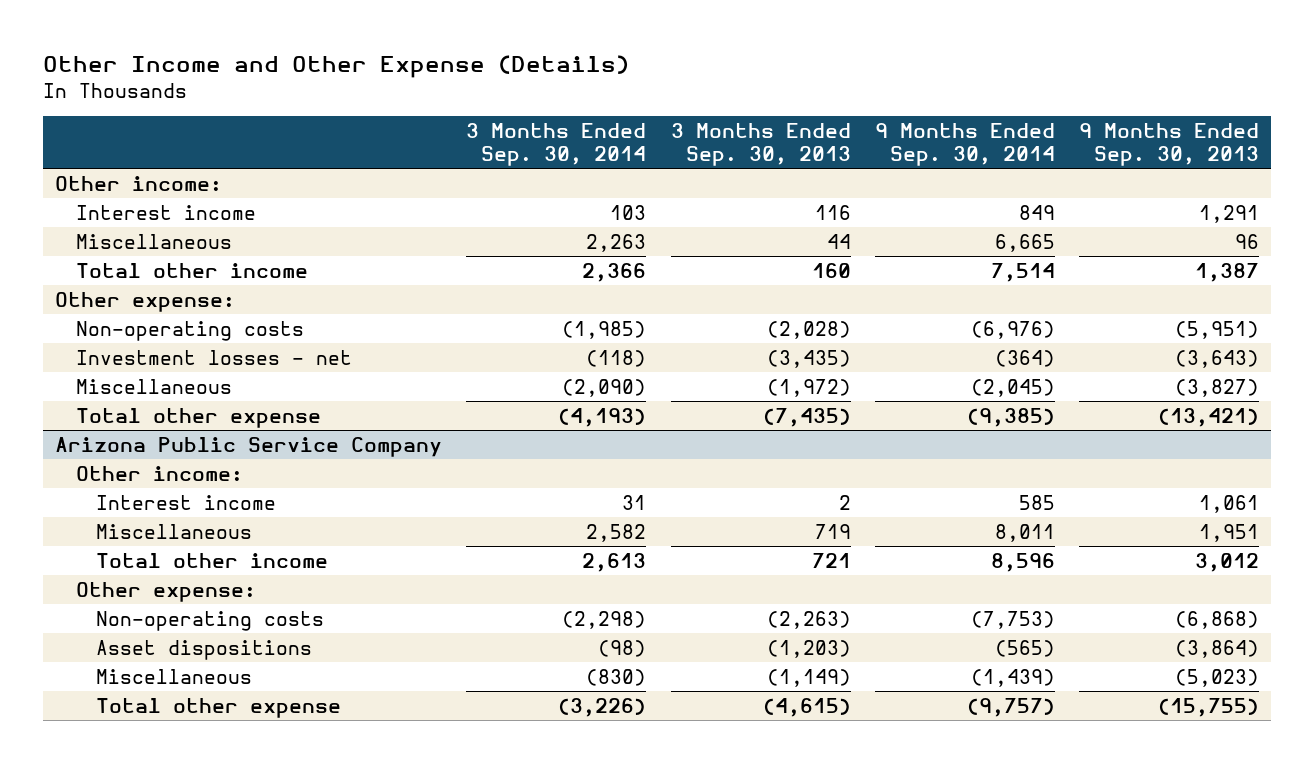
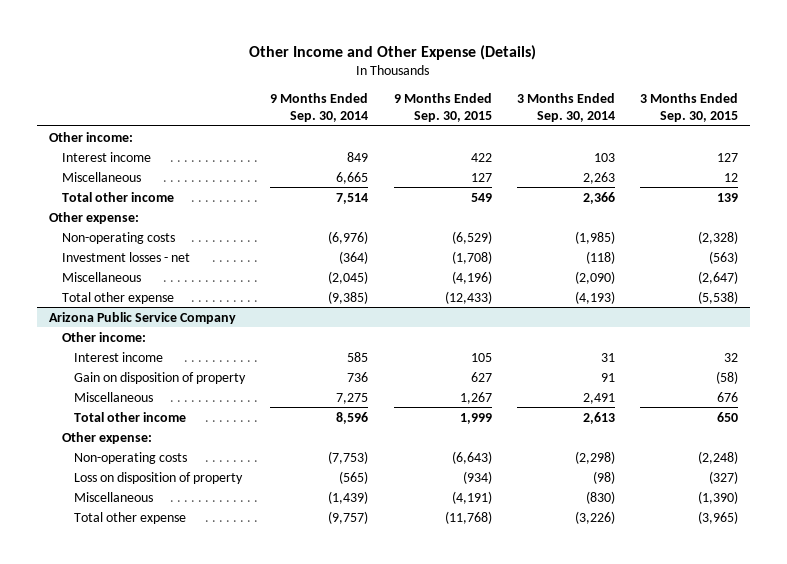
[670,122,851,167] 3 Months Ended Sep. 30, 2013 -> none
[1079,122,1260,167] 9 Months Ended Sep. 30, 2013 -> none
none -> [393,93,492,122] 9 Months Ended Sep. 30, 2015
none -> [639,93,738,122] 3 Months Ended Sep. 30, 2015
none -> [74,371,247,384] Gain on disposition of property
[586,523,647,542] 2,582 -> [582,392,615,404] 2,491
[994,523,1055,542] 8,011 -> [336,392,369,404] 7,275
[96,639,313,660] Asset dispositions -> [74,471,244,484] Loss on disposition of property

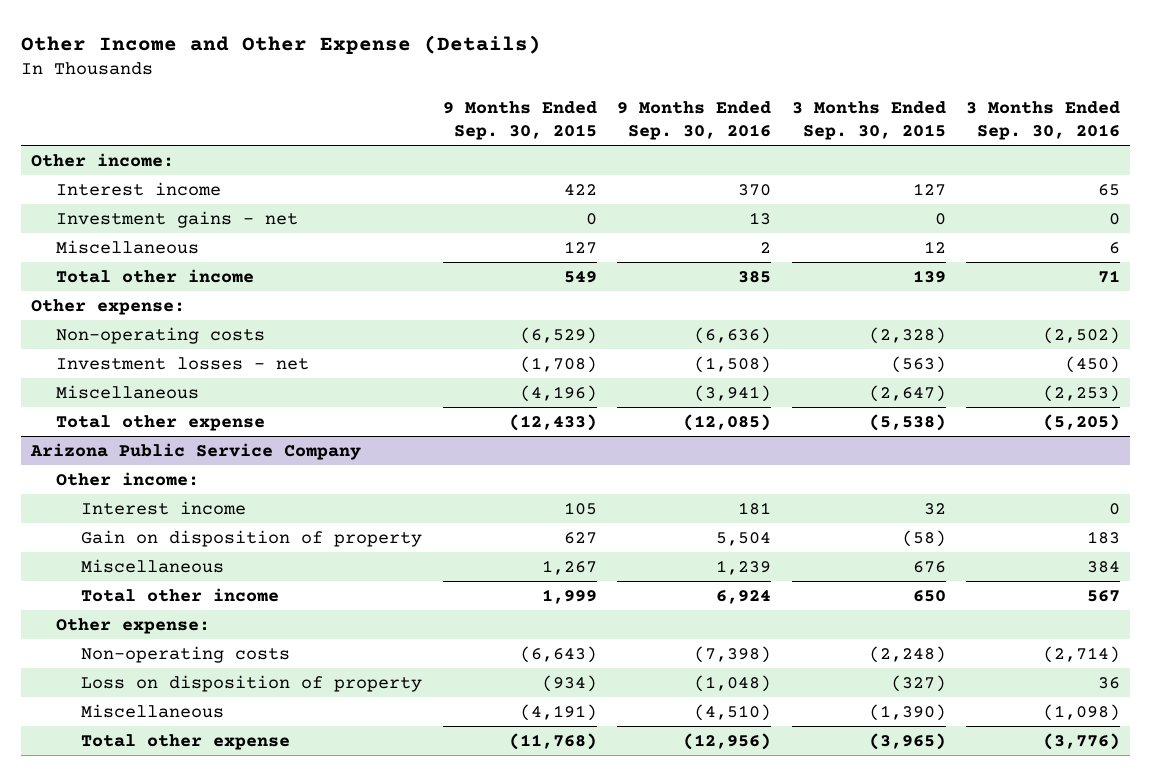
[270,93,369,122] 9 Months Ended Sep. 30, 2014 -> none
[516,93,615,122] 3 Months Ended Sep. 30, 2014 -> none
none -> [617,100,772,140] 9 Months Ended Sep. 30, 2016
none -> [966,100,1121,140] 3 Months Ended Sep. 30, 2016
none -> [56,210,299,228] Investment gains - net

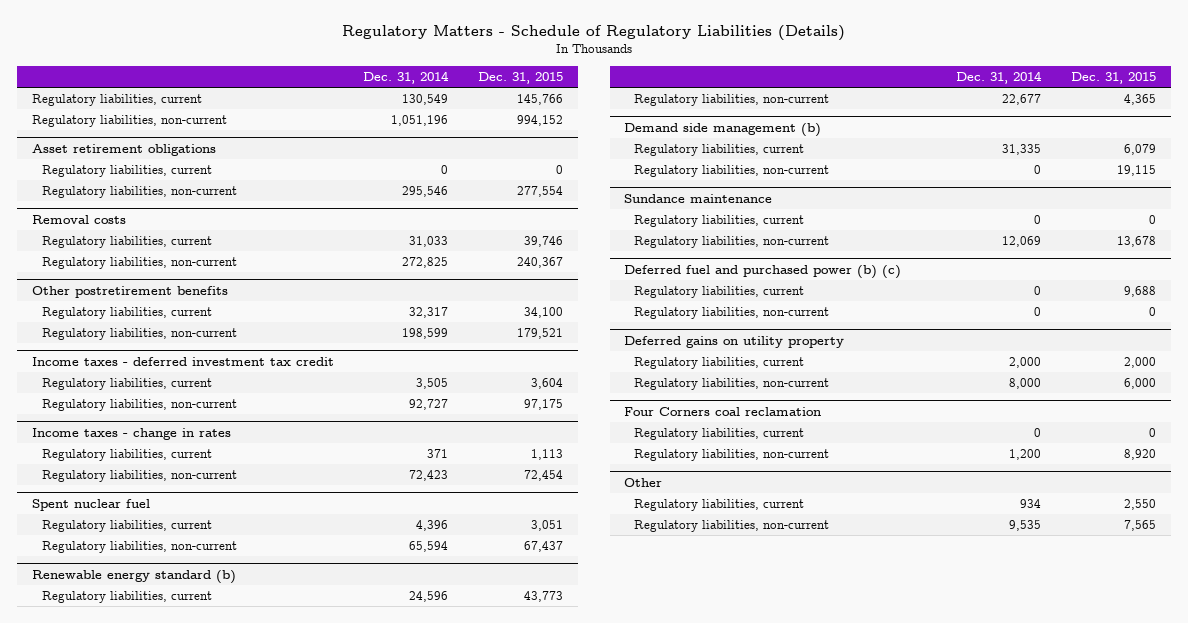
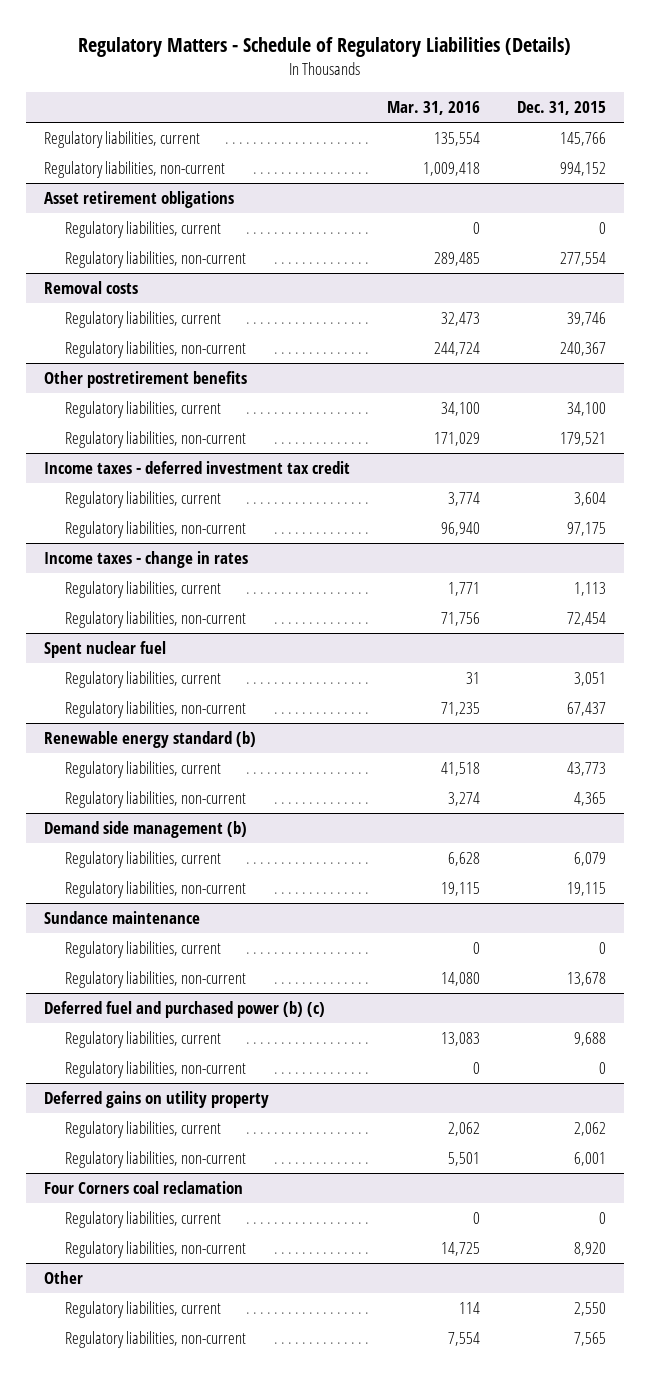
[363,70,450,84] Dec. 31, 2014 -> none
none -> [386,101,480,116] Mar. 31, 2016
[1123,356,1156,368] 2,000 -> [573,1122,606,1137] 2,062
[1123,377,1156,389] 6,000 -> [573,1152,606,1167] 6,001

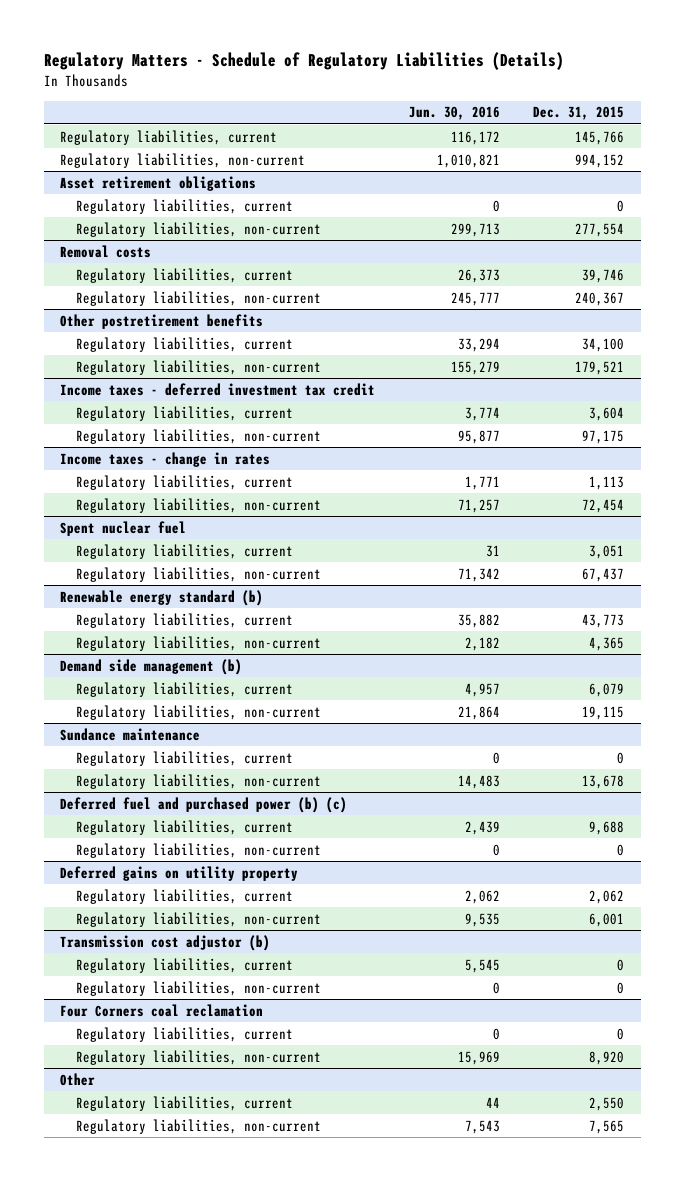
[386,101,480,116] Mar. 31, 2016 -> none
none -> [408,106,500,121] Jun. 30, 2016
none -> [60,934,271,951] Transmission cost adjustor (b)
none -> [75,957,293,973] Regulatory liabilities, current
none -> [75,980,321,996] Regulatory liabilities, non-current

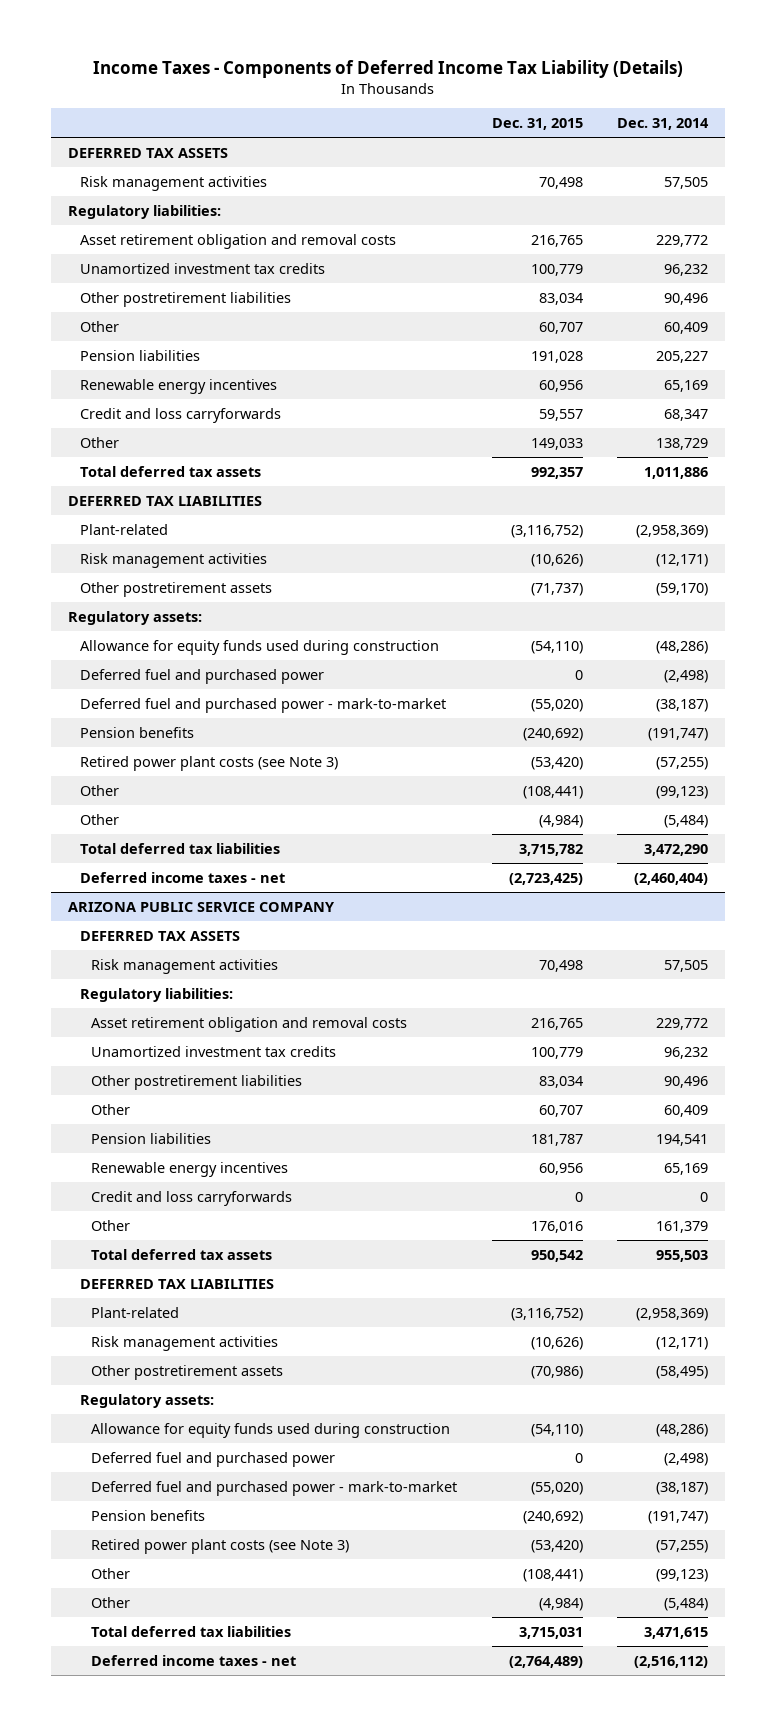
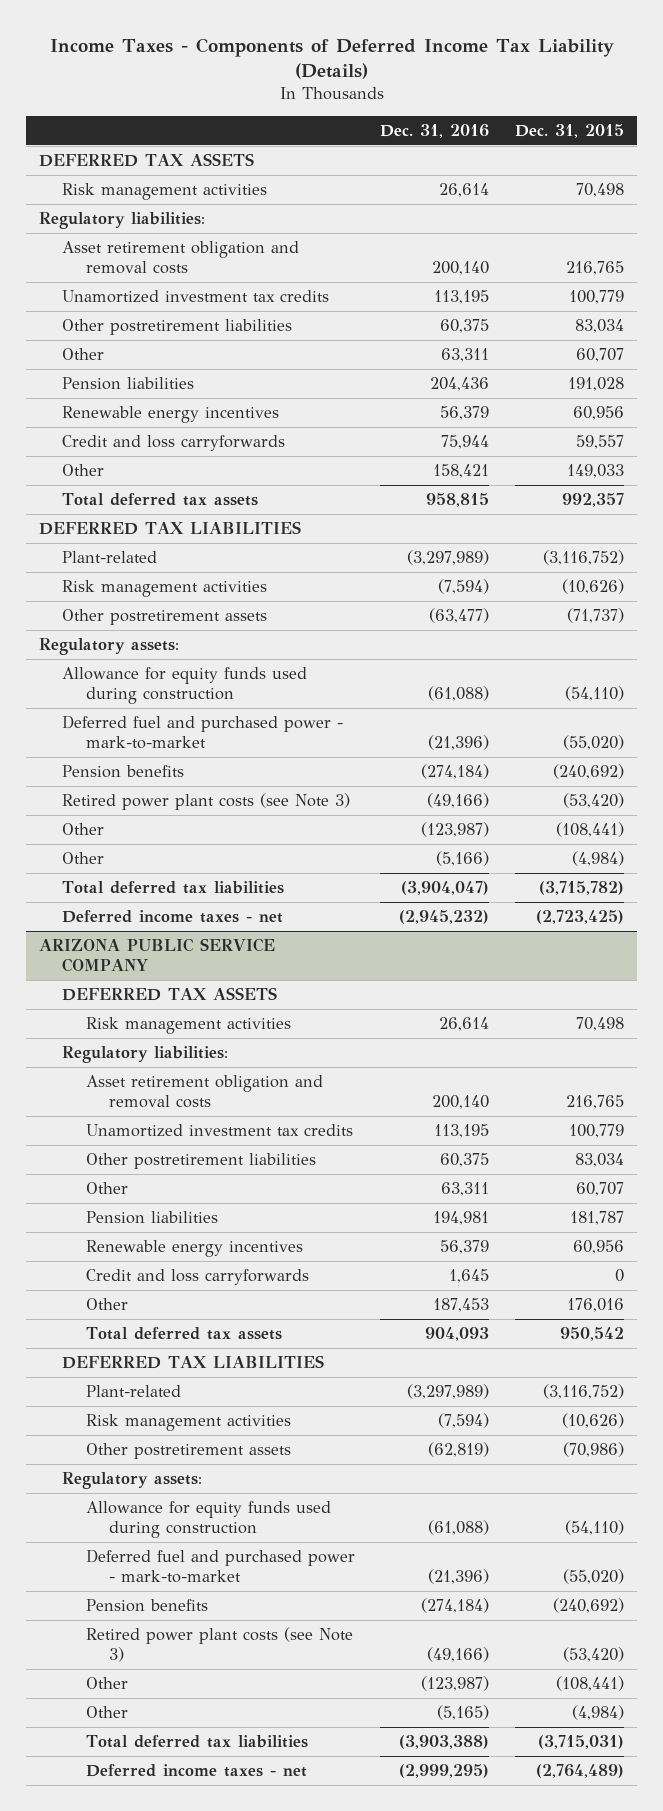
[617,118,710,131] Dec. 31, 2014 -> none
none -> [380,123,490,138] Dec. 31, 2016
[79,668,324,684] Deferred fuel and purchased power -> none
[518,843,583,856] 3,715,782 -> [539,881,625,896] (3,715,782)
[91,1451,336,1467] Deferred fuel and purchased power -> none
[518,1626,583,1639] 3,715,031 -> [538,1735,625,1750] (3,715,031)

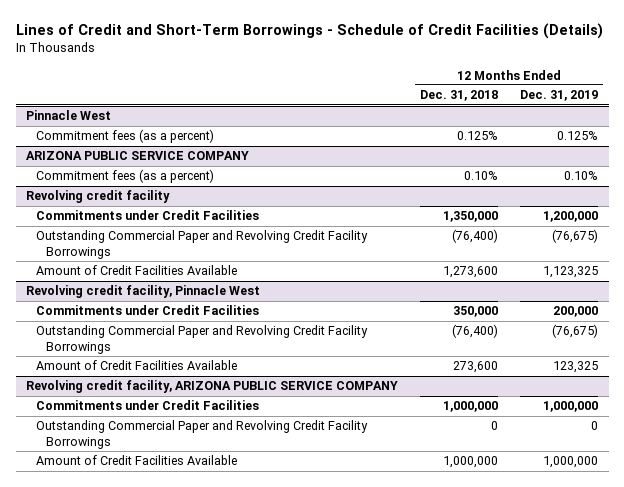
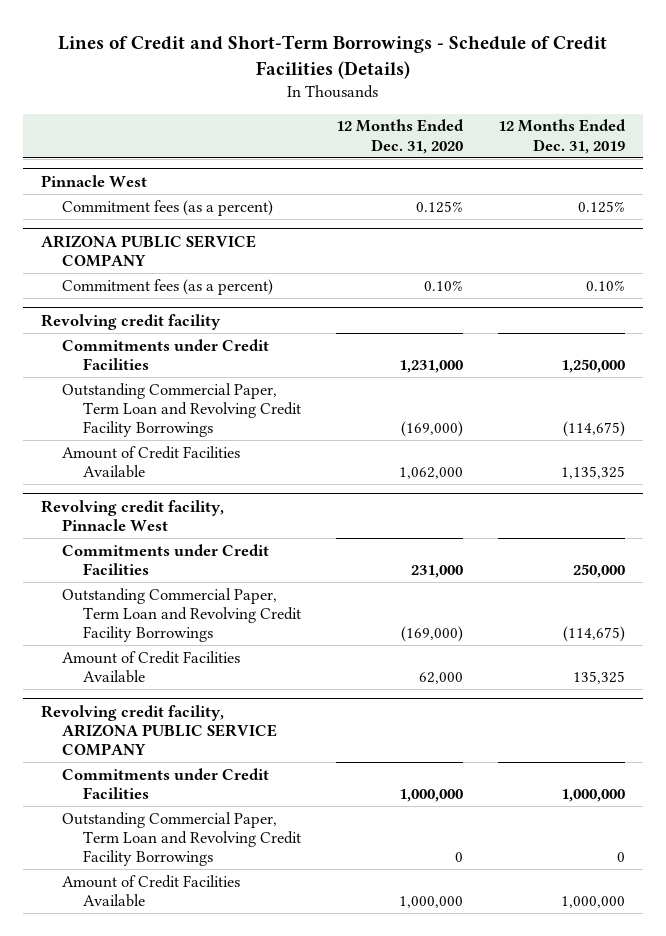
[420,90,499,102] Dec. 31, 2018 -> none
none -> [336,119,465,154] 12 Months Ended Dec. 31, 2020
[543,211,599,223] 1,200,000 -> [561,359,626,374] 1,250,000
[36,230,369,259] Outstanding Commercial Paper and Revolving Credit Facility Borrowings -> [61,382,302,438] Outstanding Commercial Paper, Term Loan and Revolving Credit Facility Borrowings
[552,229,599,244] (76,675) -> [563,421,626,438] (114,675)
[543,266,599,279] 1,123,325 -> [561,466,626,480] 1,135,325
[553,306,599,318] 200,000 -> [573,564,626,579] 250,000
[36,325,369,354] Outstanding Commercial Paper and Revolving Credit Facility Borrowings -> [61,587,302,643] Outstanding Commercial Paper, Term Loan and Revolving Credit Facility Borrowings
[552,324,599,339] (76,675) -> [563,626,626,643] (114,675)
[553,361,599,374] 123,325 -> [573,671,626,685] 135,325
[36,420,369,449] Outstanding Commercial Paper and Revolving Credit Facility Borrowings -> [61,811,302,867] Outstanding Commercial Paper, Term Loan and Revolving Credit Facility Borrowings

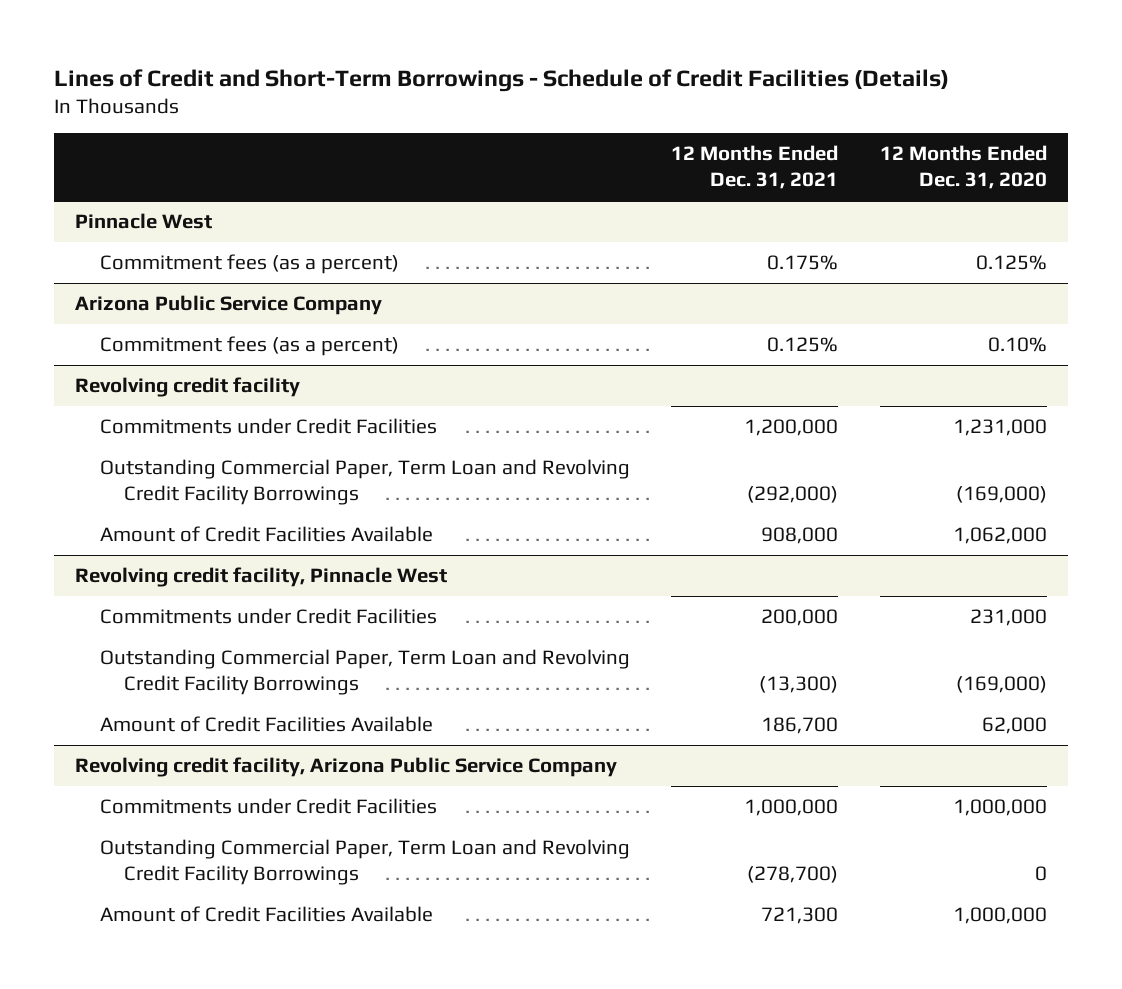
[498,119,627,154] 12 Months Ended Dec. 31, 2019 -> none
none -> [671,145,839,190] 12 Months Ended Dec. 31, 2021
[40,234,256,267] ARIZONA PUBLIC SERVICE COMPANY -> [74,295,382,316] Arizona Public Service Company
[40,704,277,756] Revolving credit facility, ARIZONA PUBLIC SERVICE COMPANY -> [74,757,617,778] Revolving credit facility, Arizona Public Service Company

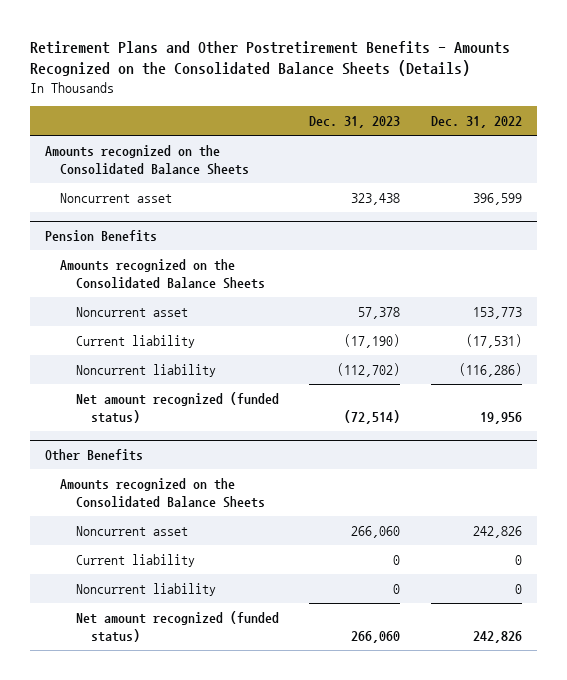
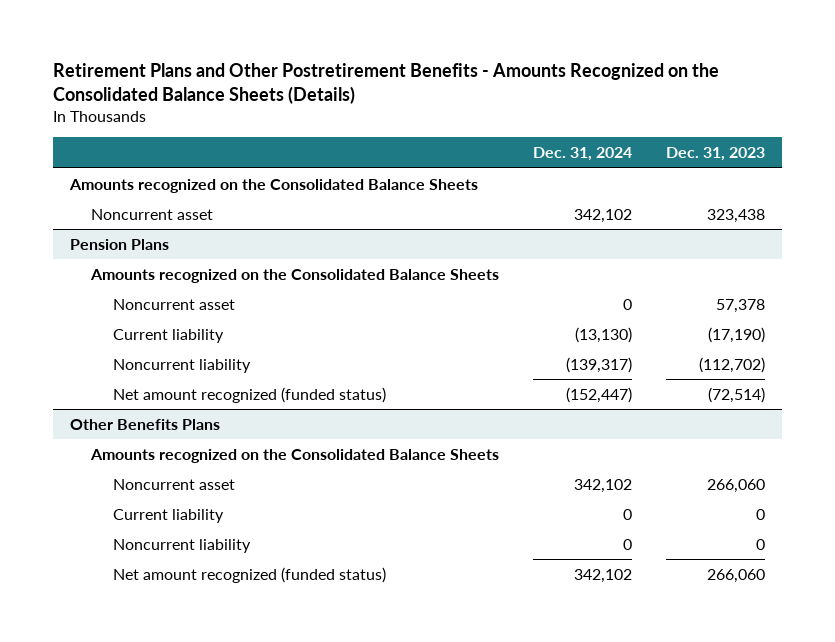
[430,116,522,129] Dec. 31, 2022 -> none
none -> [533,147,633,162] Dec. 31, 2024
[45,229,158,242] Pension Benefits -> [70,238,170,250] Pension Plans
[45,448,144,461] Other Benefits -> [70,418,221,430] Other Benefits Plans

